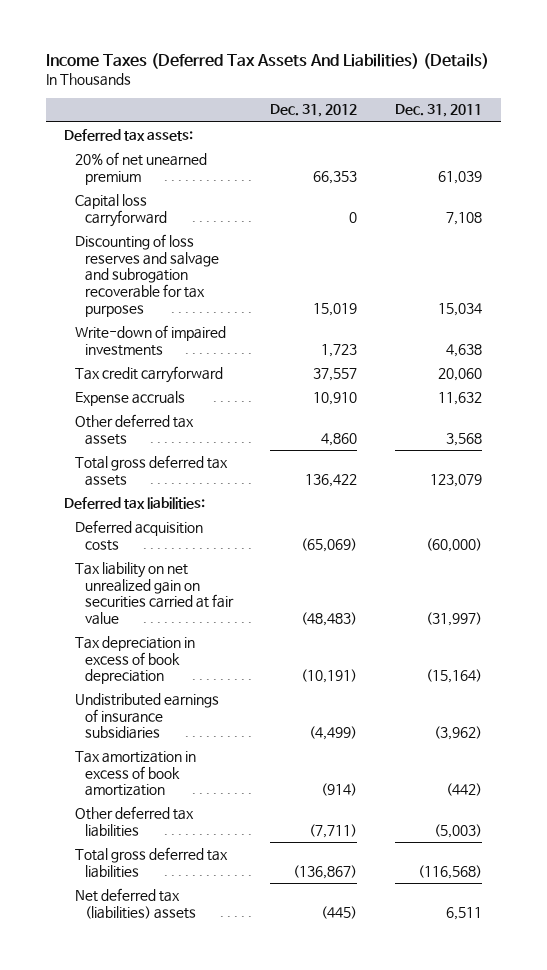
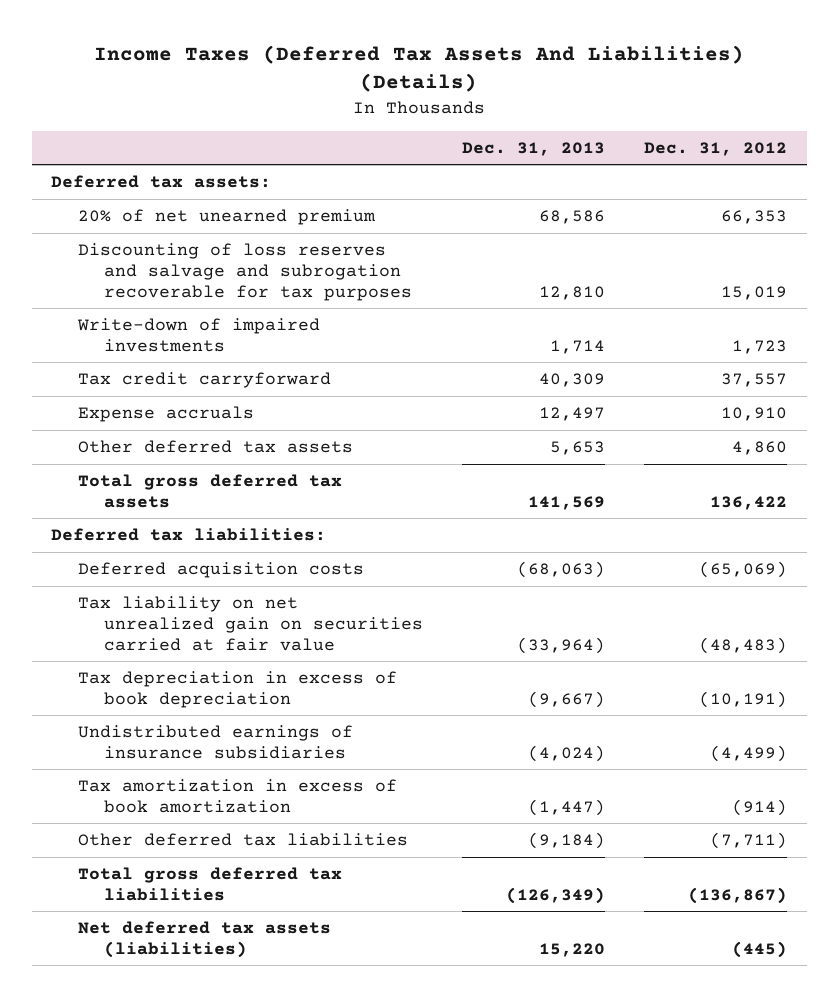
[395,104,483,118] Dec. 31, 2011 -> none
none -> [462,141,606,156] Dec. 31, 2013
[74,193,167,227] Capital loss carryforward -> none
[74,887,196,919] Net deferred tax (liabilities) assets -> [77,921,331,958] Net deferred tax assets (liabilities)

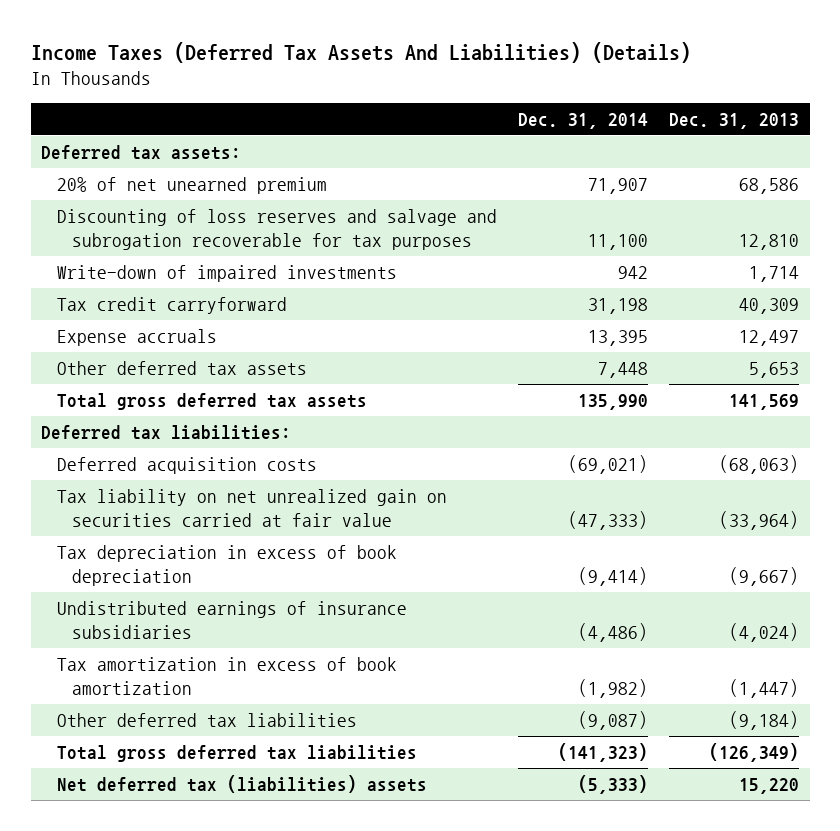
[644,141,788,156] Dec. 31, 2012 -> none
none -> [517,112,648,129] Dec. 31, 2014
[77,921,331,958] Net deferred tax assets (liabilities) -> [56,774,427,793] Net deferred tax (liabilities) assets

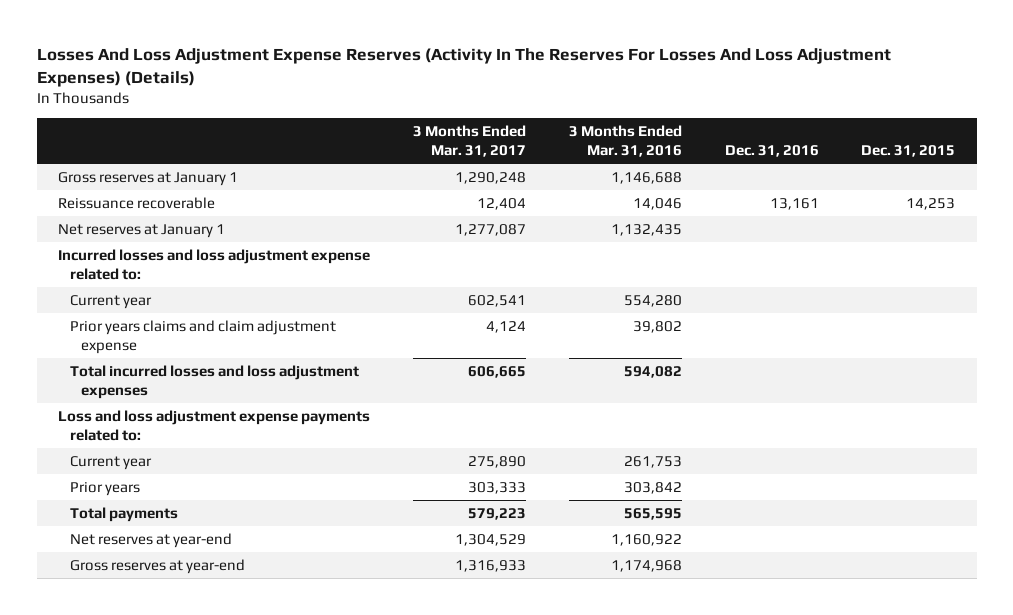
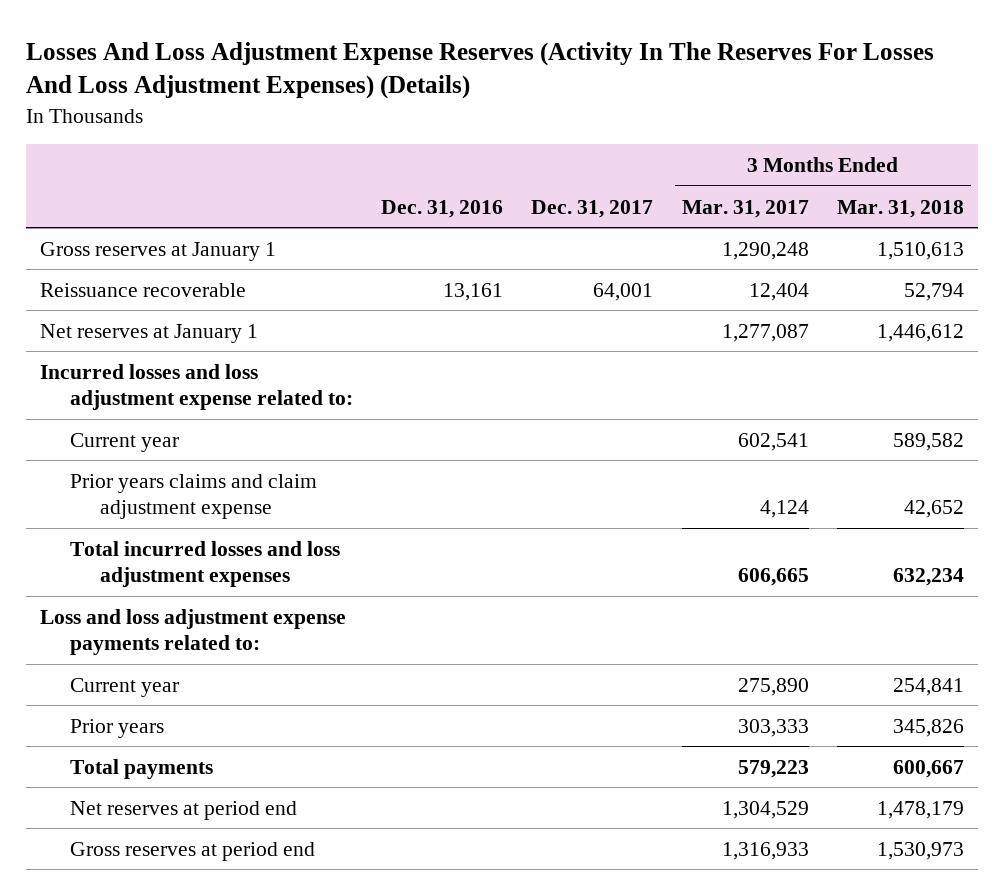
[568,125,682,158] 3 Months Ended Mar. 31, 2016 -> none
[861,145,956,158] Dec. 31, 2015 -> none
none -> [531,199,654,218] Dec. 31, 2017
none -> [836,199,964,218] Mar. 31, 2018
[69,532,232,548] Net reserves at year-end -> [70,800,298,820] Net reserves at period end
[69,558,245,574] Gross reserves at year-end -> [70,841,316,861] Gross reserves at period end

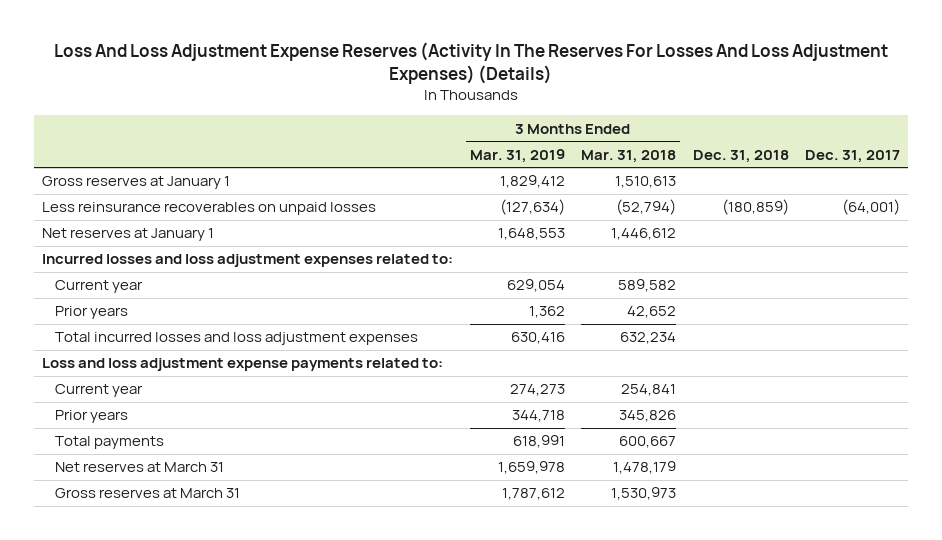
[25,41,934,100] Losses And Loss Adjustment Expense Reserves (Activity In The Reserves For Losses And Loss Adjustment Expenses) (Details) -> [54,42,889,85] Loss And Loss Adjustment Expense Reserves (Activity In The Reserves For Losses And Loss Adjustment Expenses) (Details)
[381,199,504,218] Dec. 31, 2016 -> none
[681,199,809,218] Mar. 31, 2017 -> none
none -> [469,148,565,163] Mar. 31, 2019
none -> [692,149,789,163] Dec. 31, 2018
[40,282,247,297] Reissuance recoverable -> none
none -> [42,202,377,216] Less reinsurance recoverables on unpaid losses
[40,363,354,411] Incurred losses and loss adjustment expense related to: -> [42,254,454,268] Incurred losses and loss adjustment expenses related to:
[70,473,318,520] Prior years claims and claim adjustment expense -> [54,306,128,320] Prior years
[70,800,298,820] Net reserves at period end -> [54,462,224,473] Net reserves at March 31
[70,841,316,861] Gross reserves at period end -> [54,488,240,499] Gross reserves at March 31

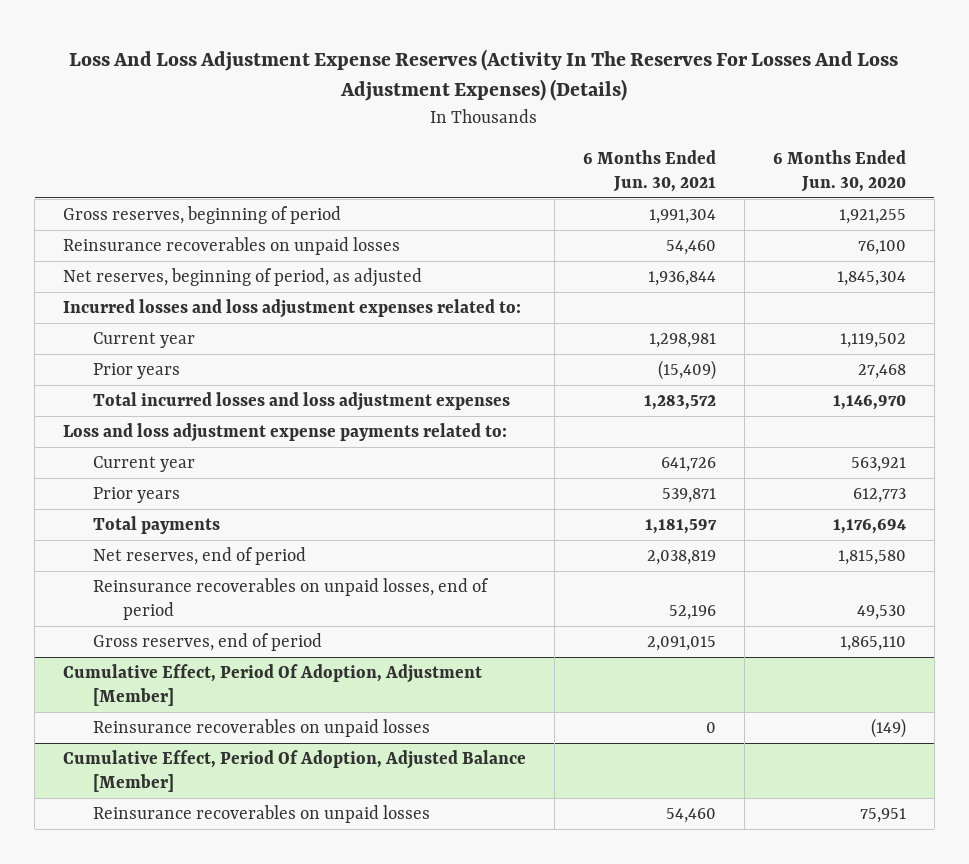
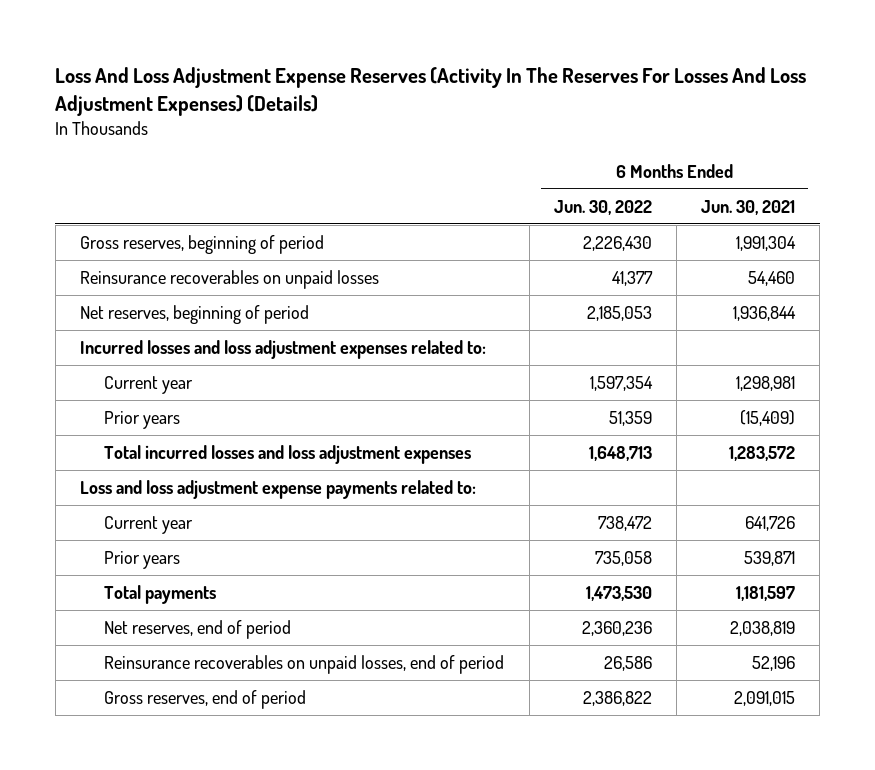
[772,149,906,192] 6 Months Ended Jun. 30, 2020 -> none
none -> [553,199,652,215] Jun. 30, 2022
[63,267,423,287] Net reserves, beginning of period, as adjusted -> [79,305,309,325] Net reserves, beginning of period
[63,663,483,706] Cumulative Effect, Period Of Adoption, Adjustment [Member] -> none
[93,718,431,737] Reinsurance recoverables on unpaid losses -> none
[63,749,527,792] Cumulative Effect, Period Of Adoption, Adjusted Balance [Member] -> none
[93,804,431,823] Reinsurance recoverables on unpaid losses -> none

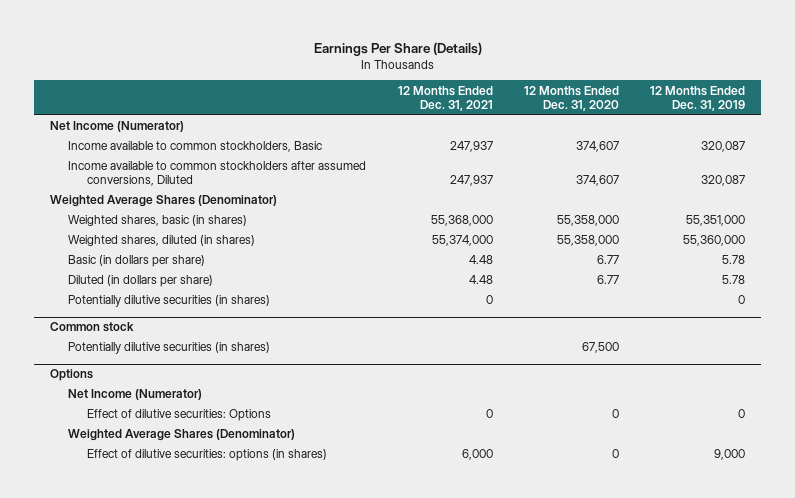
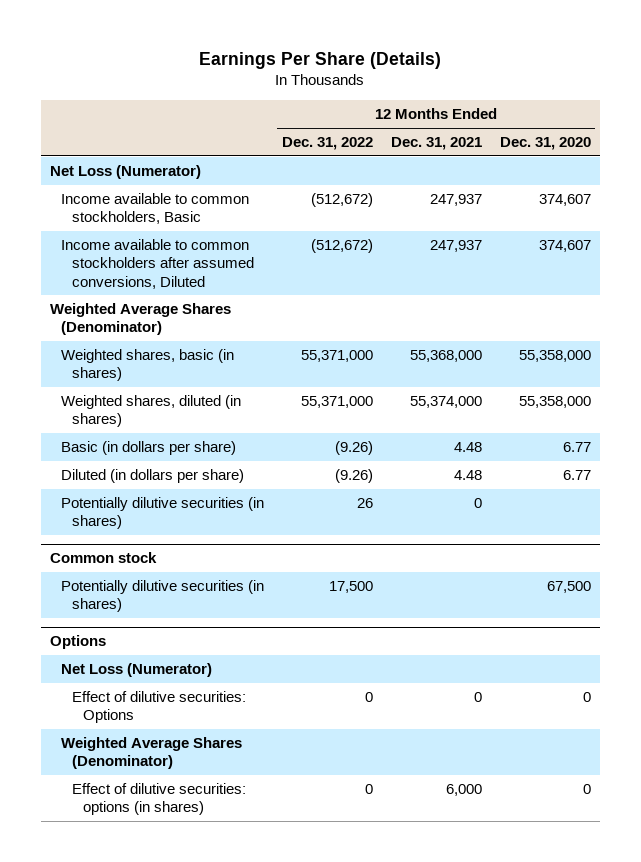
[650,85,746,111] 12 Months Ended Dec. 31, 2019 -> none
none -> [281,137,373,151] Dec. 31, 2022
[49,121,184,133] Net Income (Numerator) -> [49,165,201,180] Net Loss (Numerator)
[68,389,203,401] Net Income (Numerator) -> [61,663,213,678] Net Loss (Numerator)

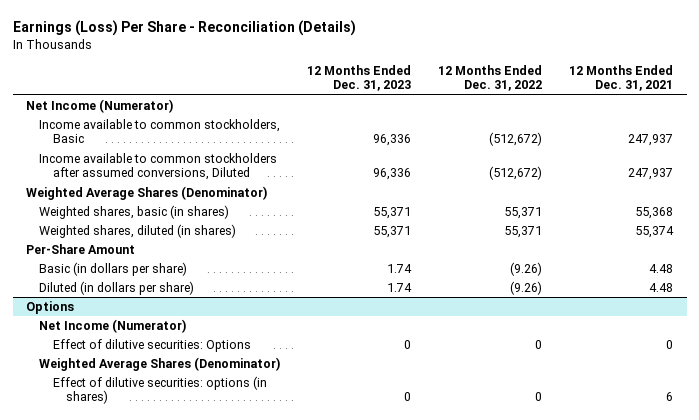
[199,51,442,69] Earnings Per Share (Details) -> [12,19,356,36] Earnings (Loss) Per Share - Reconciliation (Details)
[499,137,591,151] Dec. 31, 2020 -> none
none -> [307,64,412,92] 12 Months Ended Dec. 31, 2023
[49,165,201,180] Net Loss (Numerator) -> [26,98,174,113] Net Income (Numerator)
[300,350,373,363] 55,371,000 -> [504,206,543,219] 55,371
[409,350,482,363] 55,368,000 -> [635,206,674,219] 55,368
[300,396,373,409] 55,371,000 -> [504,225,543,238] 55,371
[409,396,482,409] 55,374,000 -> [635,225,675,238] 55,374
none -> [26,243,136,254] Per-Share Amount
[61,497,265,530] Potentially dilutive securities (in shares) -> none
[49,552,157,564] Common stock -> none
[61,580,265,613] Potentially dilutive securities (in shares) -> none
[61,663,213,678] Net Loss (Numerator) -> [39,318,187,333] Net Income (Numerator)
[445,784,482,797] 6,000 -> [666,392,674,402] 6

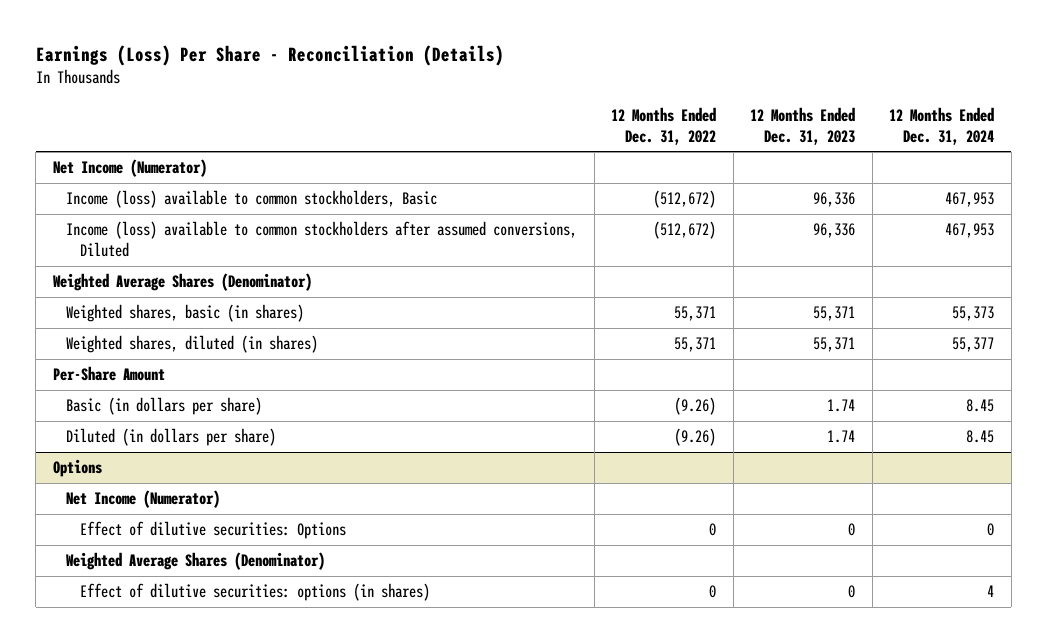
[569,64,674,92] 12 Months Ended Dec. 31, 2021 -> none
none -> [889,106,995,145] 12 Months Ended Dec. 31, 2024
[39,118,281,144] Income available to common stockholders, Basic -> [66,190,438,209] Income (loss) available to common stockholders, Basic
[39,152,278,181] Income available to common stockholders after assumed conversions, Diluted -> [66,221,578,257] Income (loss) available to common stockholders after assumed conversions, Diluted

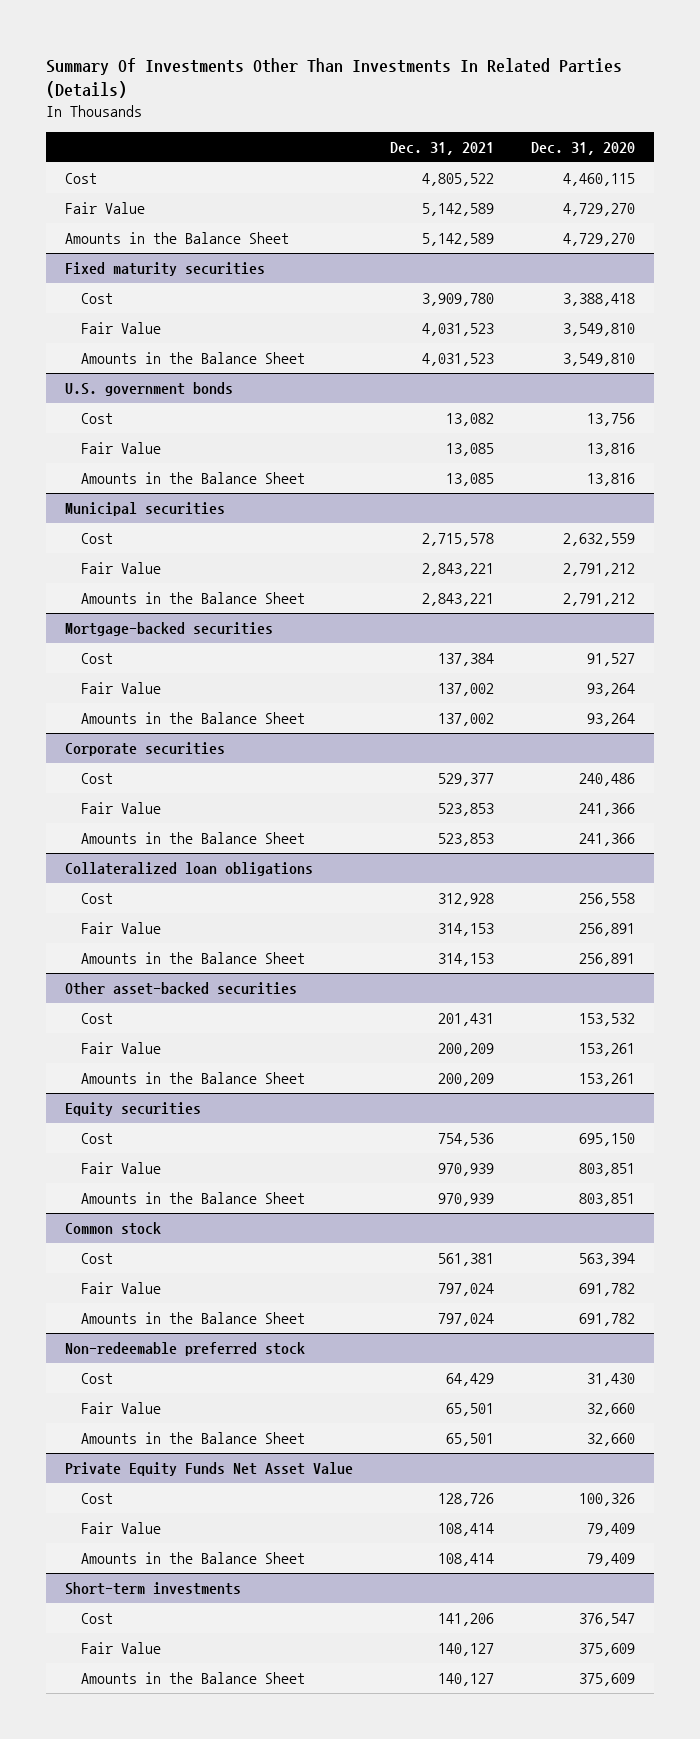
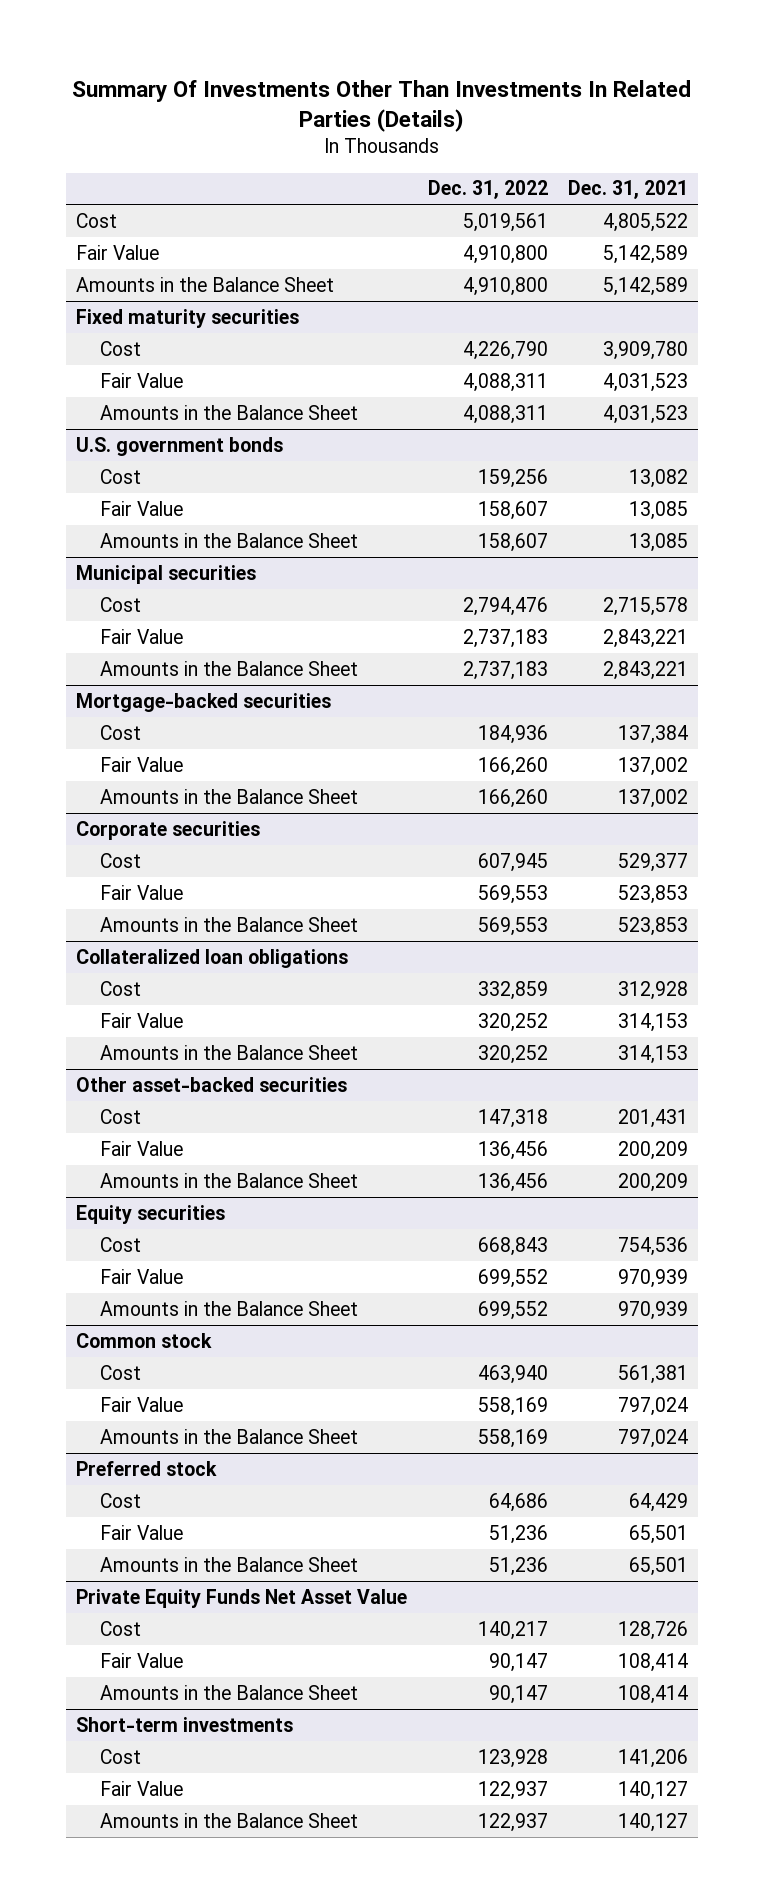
[531,141,636,155] Dec. 31, 2020 -> none
none -> [427,180,548,200] Dec. 31, 2022
[64,1341,305,1356] Non-redeemable preferred stock -> [76,1460,218,1476] Preferred stock

